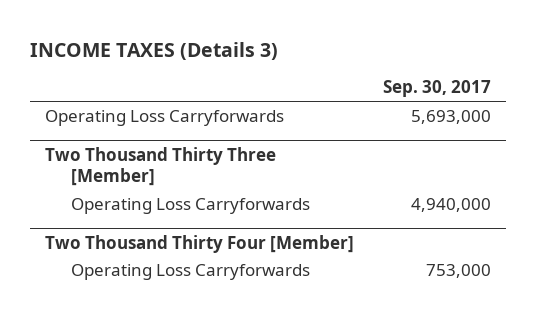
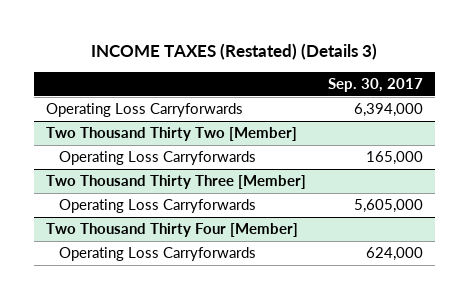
[30,41,279,60] INCOME TAXES (Details 3) -> [91,43,378,61] INCOME TAXES (Restated) (Details 3)
[411,109,492,124] 5,693,000 -> [354,103,424,118] 6,394,000
none -> [45,127,297,142] Two Thousand Thirty Two [Member]
none -> [59,151,257,166] Operating Loss Carryforwards
[411,197,492,212] 4,940,000 -> [354,199,424,214] 5,605,000
[426,263,492,278] 753,000 -> [366,247,424,262] 624,000

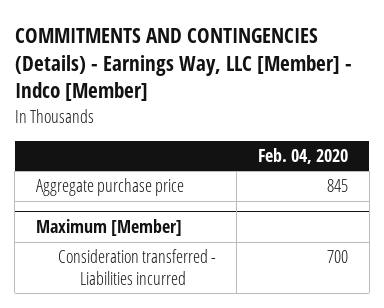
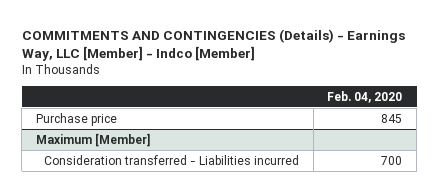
[36,178,185,197] Aggregate purchase price -> [35,112,117,126] Purchase price

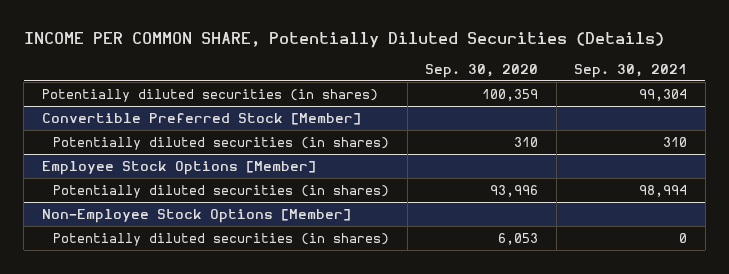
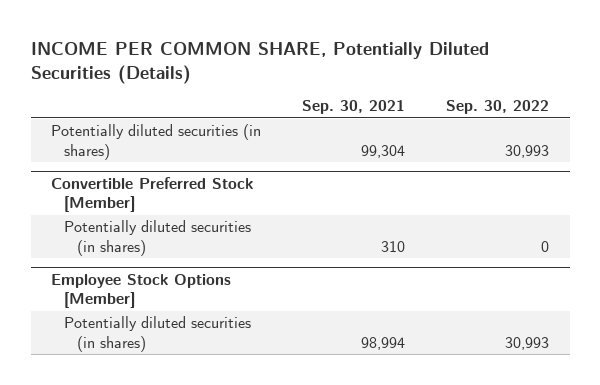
[425,63,539,78] Sep. 30, 2020 -> none
none -> [446,100,550,115] Sep. 30, 2022
[41,208,351,223] Non-Employee Stock Options [Member] -> none
[53,232,390,246] Potentially diluted securities (in shares) -> none

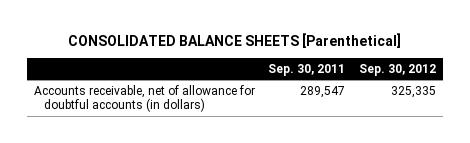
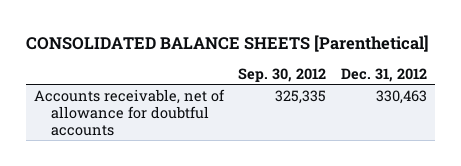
[268,63,346,76] Sep. 30, 2011 -> none
none -> [341,68,428,83] Dec. 31, 2012
[33,84,255,113] Accounts receivable, net of allowance for doubtful accounts (in dollars) -> [33,88,225,136] Accounts receivable, net of allowance for doubtful accounts

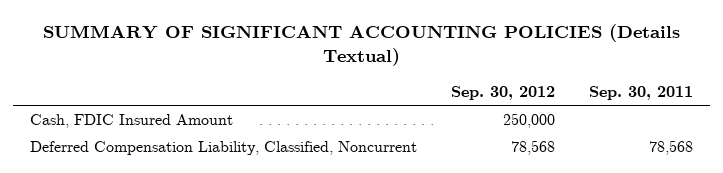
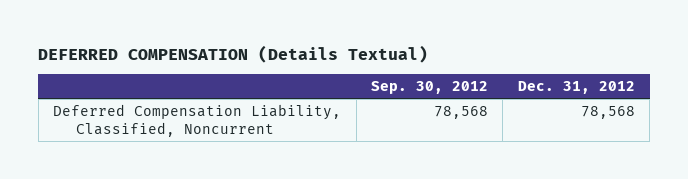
[42,23,680,67] SUMMARY OF SIGNIFICANT ACCOUNTING POLICIES (Details Textual) -> [38,44,429,63] DEFERRED COMPENSATION (Details Textual)
[589,85,694,100] Sep. 30, 2011 -> none
none -> [517,81,635,95] Dec. 31, 2012
[30,114,234,129] Cash, FDIC Insured Amount -> none

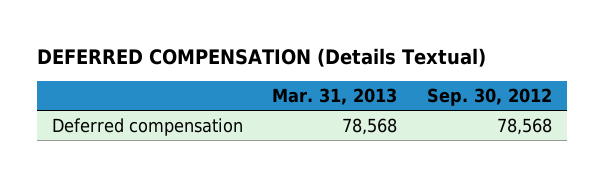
[517,81,635,95] Dec. 31, 2012 -> none
none -> [272,88,398,106] Mar. 31, 2013
[53,104,342,138] Deferred Compensation Liability, Classified, Noncurrent -> [51,117,243,136] Deferred compensation

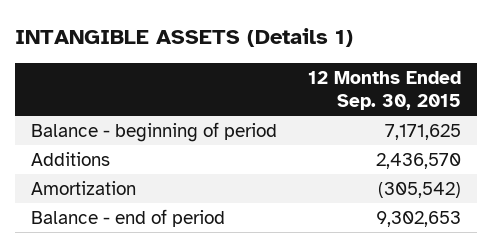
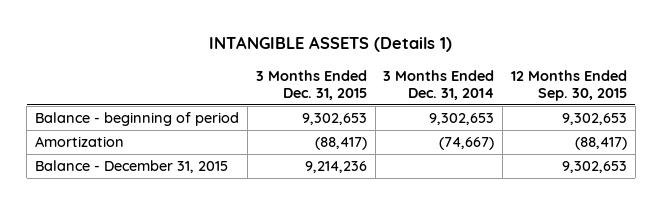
none -> [255,69,367,100] 3 Months Ended Dec. 31, 2015
none -> [383,69,495,100] 3 Months Ended Dec. 31, 2014
[31,151,111,166] Additions -> none
[385,123,462,140] 7,171,625 -> [561,113,627,126] 9,302,653
[378,181,462,198] (305,542) -> [574,137,627,151] (88,417)
[31,208,226,227] Balance - end of period -> [35,160,229,174] Balance - December 31, 2015

